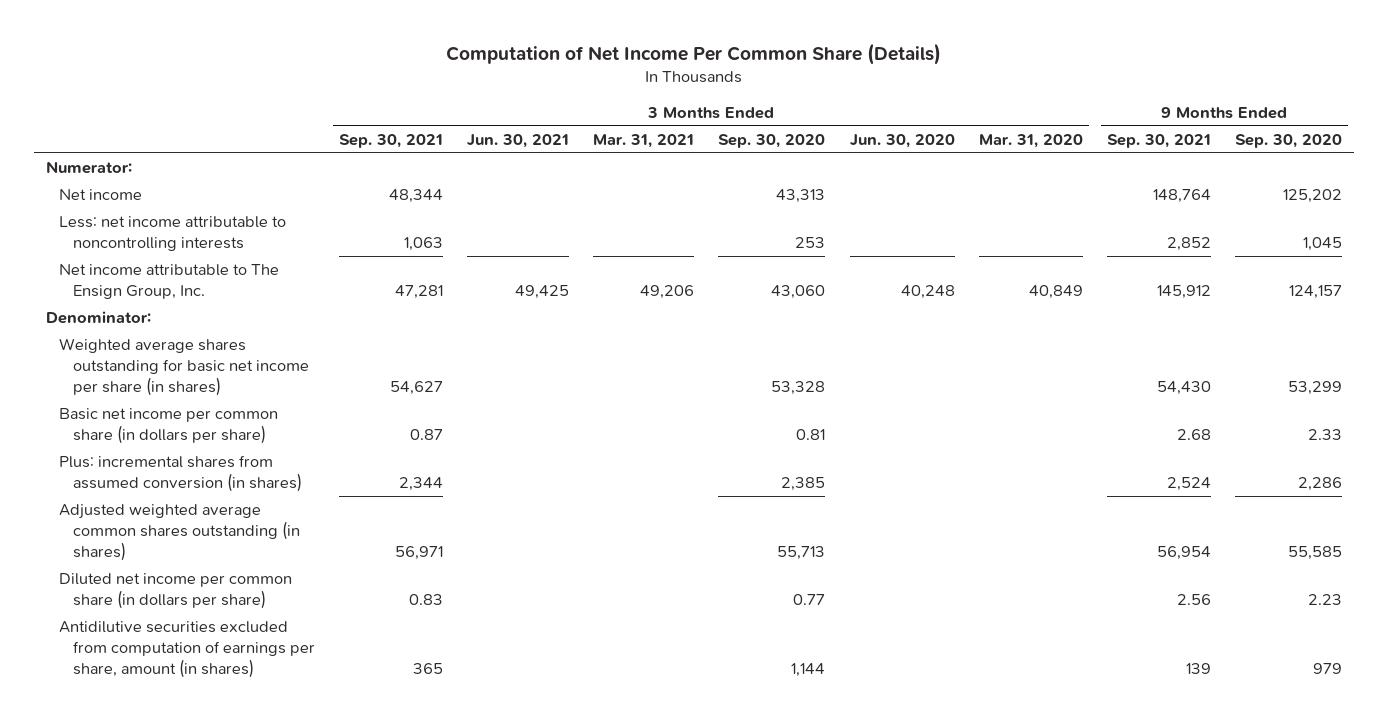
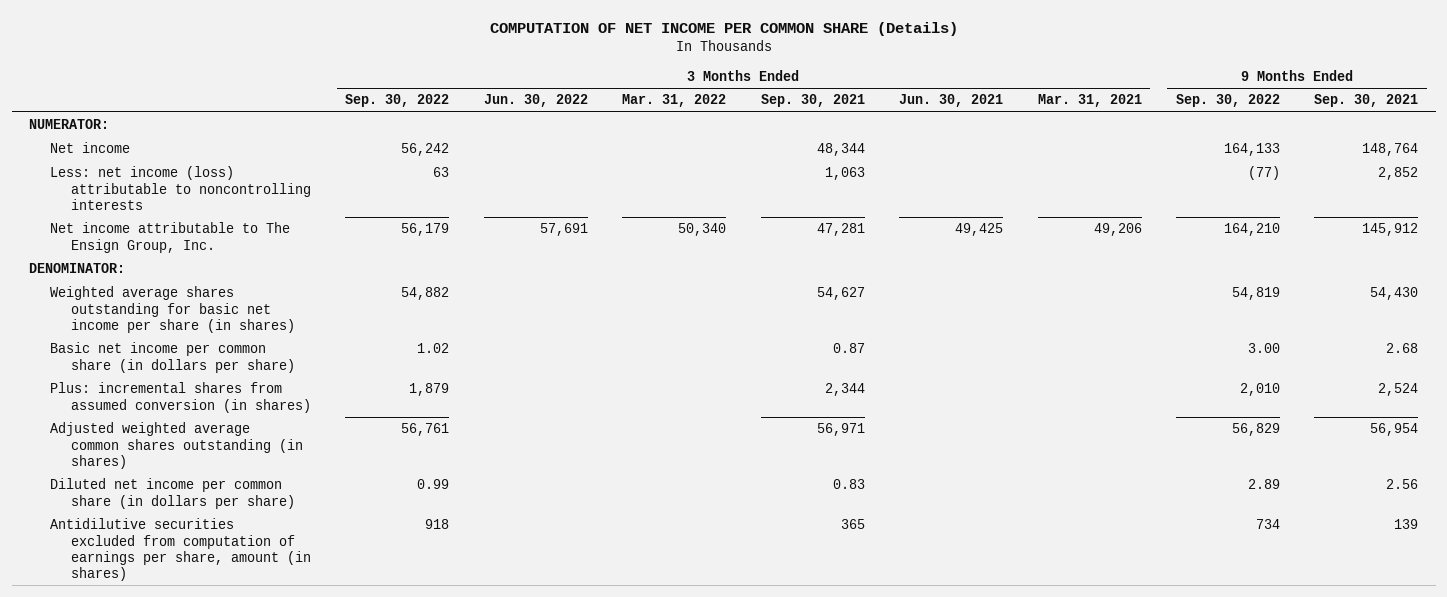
[446,42,942,65] Computation of Net Income Per Common Share (Details) -> [489,21,958,36] COMPUTATION OF NET INCOME PER COMMON SHARE (Details)
[718,133,826,148] Sep. 30, 2020 -> none
[849,133,955,148] Jun. 30, 2020 -> none
[978,133,1083,148] Mar. 31, 2020 -> none
[1235,133,1343,148] Sep. 30, 2020 -> none
none -> [345,94,450,108] Sep. 30, 2022
none -> [483,94,588,108] Jun. 30, 2022
none -> [622,94,727,108] Mar. 31, 2022
none -> [1176,94,1281,108] Sep. 30, 2022
[46,161,133,175] Numerator: -> [28,119,109,130] NUMERATOR:
[59,216,287,252] Less: net income attributable to noncontrolling interests -> [49,166,311,210] Less: net income (loss) attributable to noncontrolling interests
[46,311,152,325] Denominator: -> [28,263,125,274] DENOMINATOR:

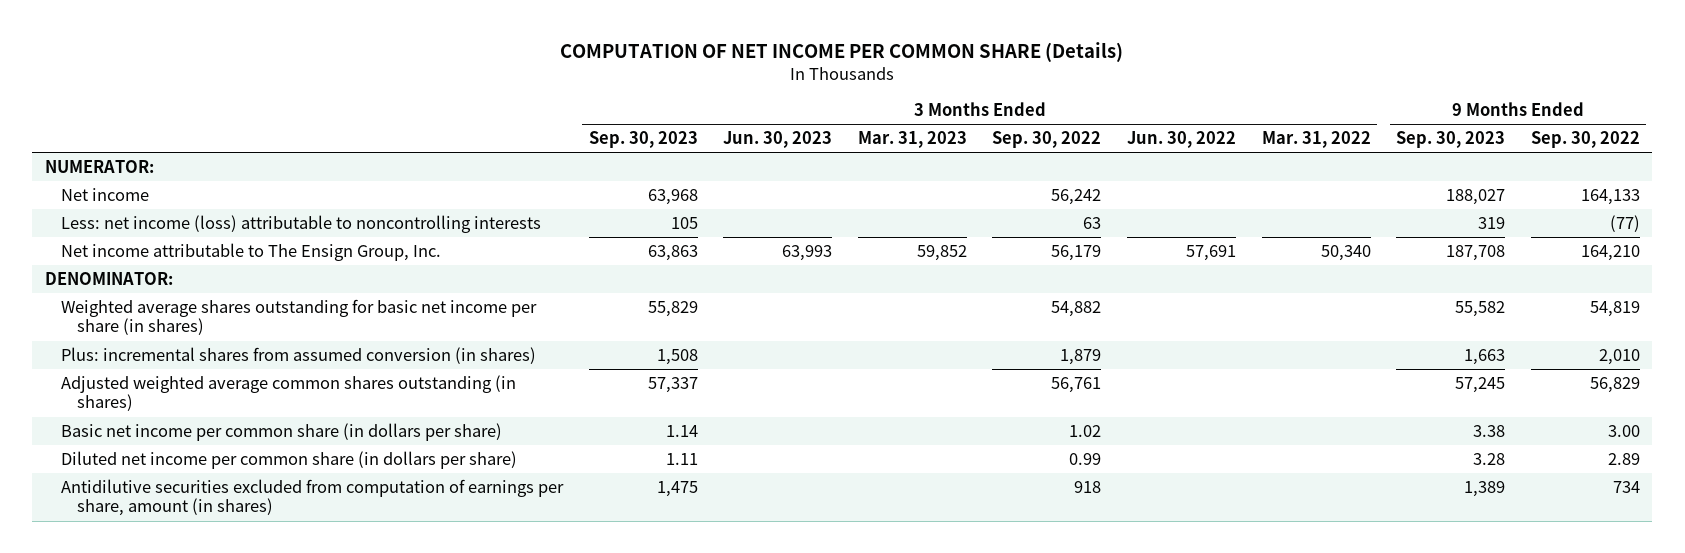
[760,94,865,108] Sep. 30, 2021 -> none
[899,94,1004,108] Jun. 30, 2021 -> none
[1037,94,1142,108] Mar. 31, 2021 -> none
[1314,94,1419,108] Sep. 30, 2021 -> none
none -> [588,131,698,149] Sep. 30, 2023
none -> [723,131,833,149] Jun. 30, 2023
none -> [857,131,967,149] Mar. 31, 2023
none -> [1396,131,1506,149] Sep. 30, 2023
[49,342,295,373] Basic net income per common share (in dollars per share) -> [61,423,503,442] Basic net income per common share (in dollars per share)

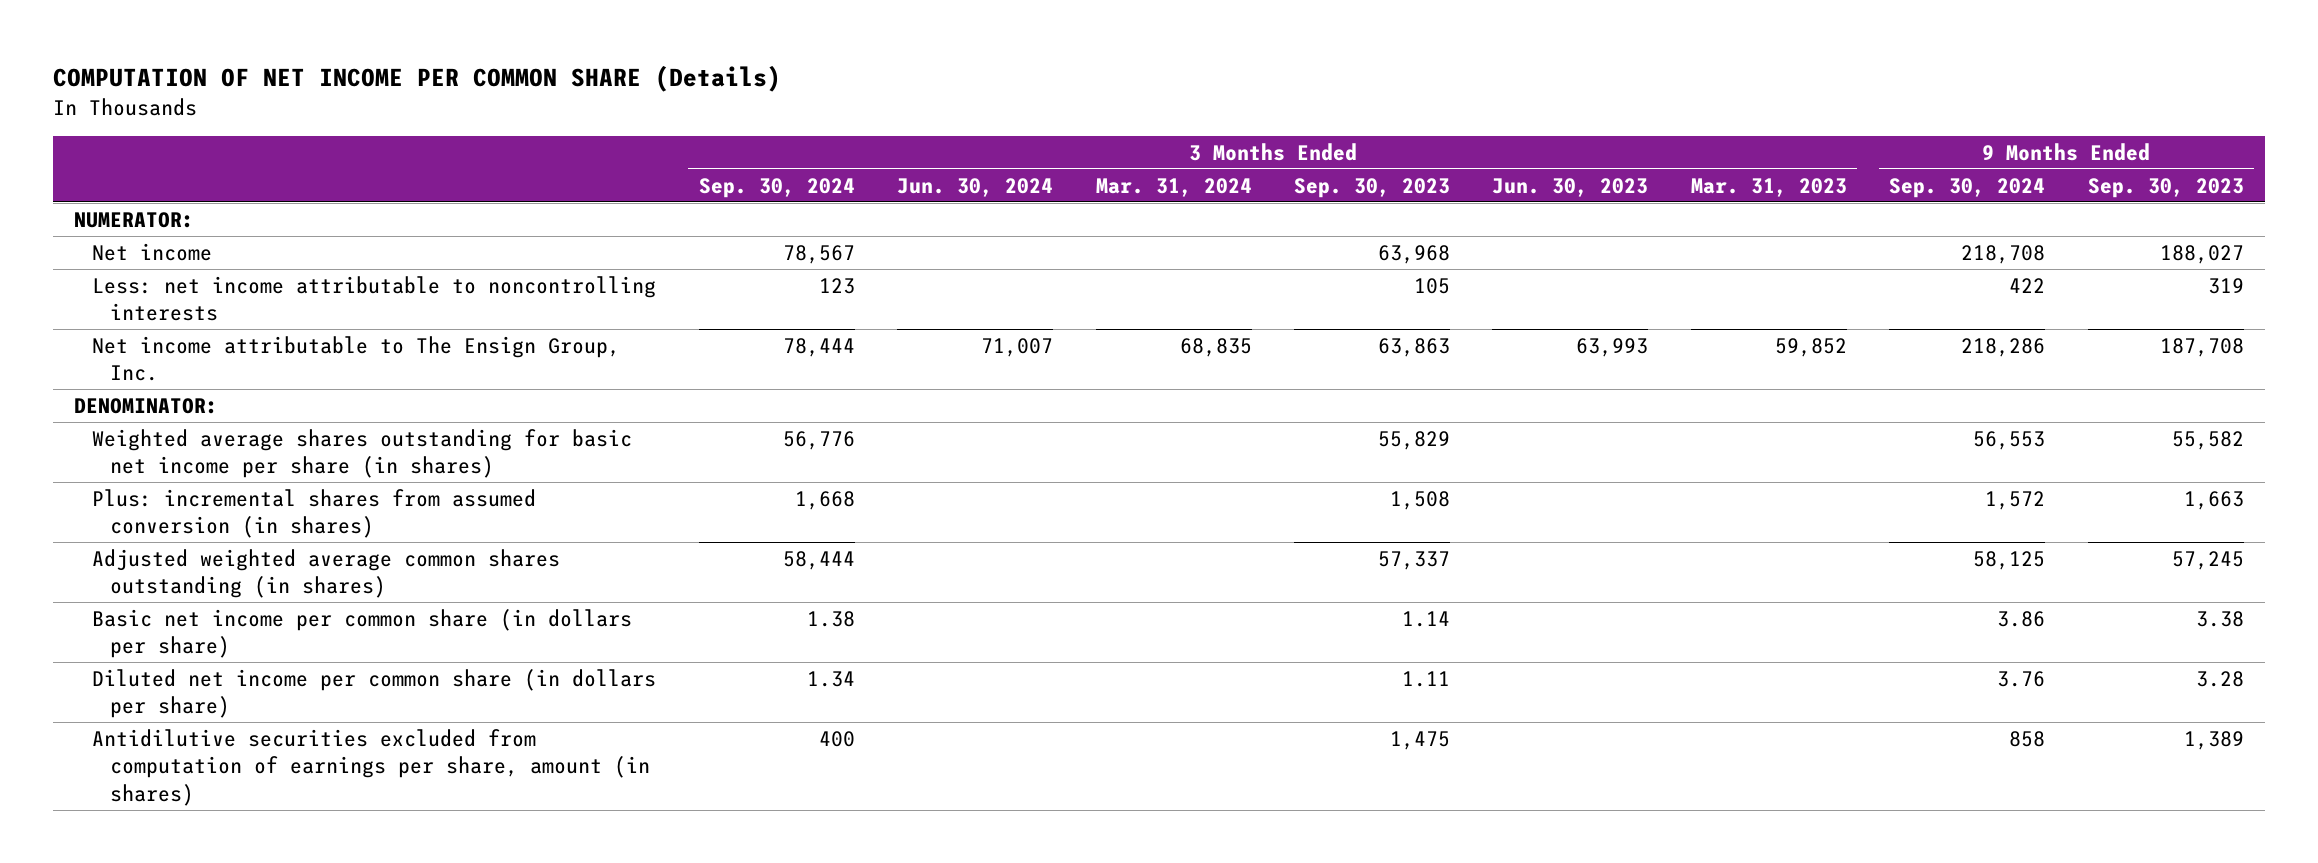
[992,131,1102,149] Sep. 30, 2022 -> none
[1127,131,1237,149] Jun. 30, 2022 -> none
[1261,131,1371,149] Mar. 31, 2022 -> none
[1530,131,1640,149] Sep. 30, 2022 -> none
none -> [698,177,855,198] Sep. 30, 2024
none -> [897,177,1054,197] Jun. 30, 2024
none -> [1095,177,1252,197] Mar. 31, 2024
none -> [1889,177,2046,198] Sep. 30, 2024
[61,215,542,234] Less: net income (loss) attributable to noncontrolling interests -> [92,275,657,322] Less: net income attributable to noncontrolling interests

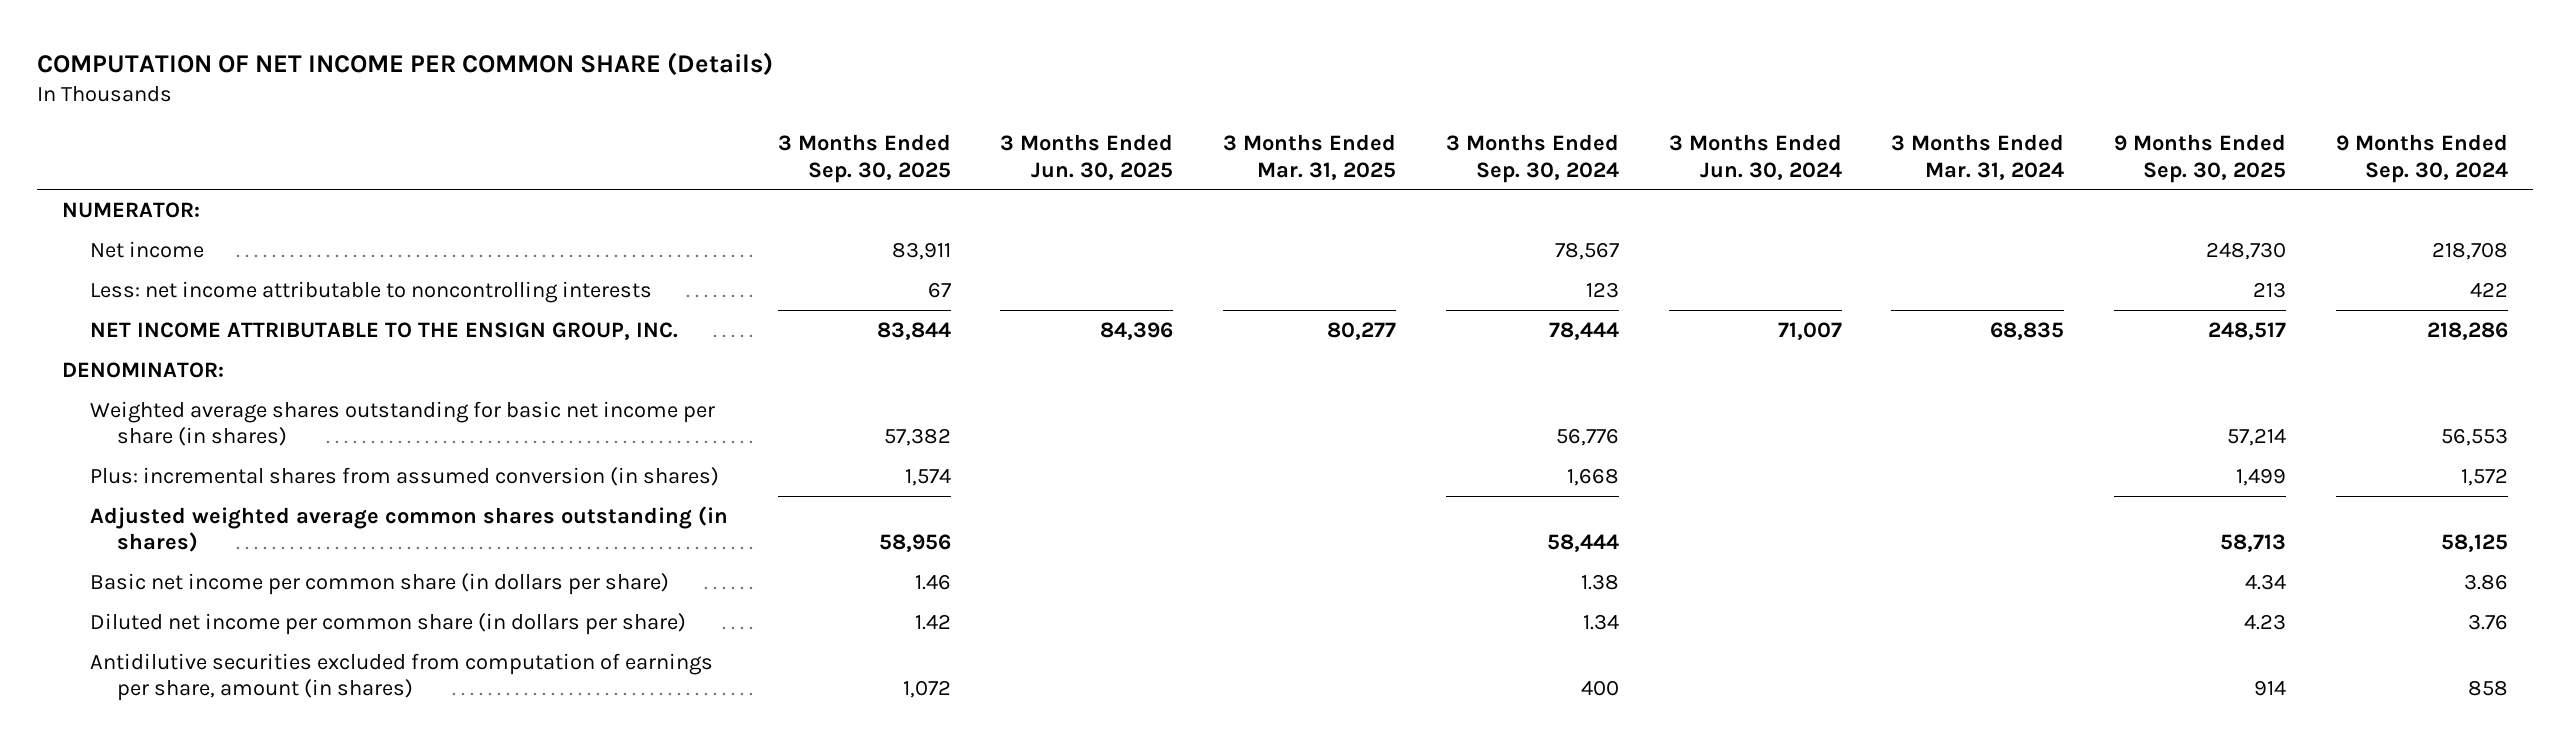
[1293,177,1450,198] Sep. 30, 2023 -> none
[1492,177,1649,197] Jun. 30, 2023 -> none
[1690,177,1847,197] Mar. 31, 2023 -> none
[2087,177,2244,198] Sep. 30, 2023 -> none
none -> [777,133,951,183] 3 Months Ended Sep. 30, 2025
none -> [1000,133,1174,180] 3 Months Ended Jun. 30, 2025
none -> [1223,133,1397,180] 3 Months Ended Mar. 31, 2025
none -> [2114,133,2287,183] 9 Months Ended Sep. 30, 2025
[92,335,621,382] Net income attributable to The Ensign Group, Inc. -> [89,321,678,340] NET INCOME ATTRIBUTABLE TO THE ENSIGN GROUP, INC.

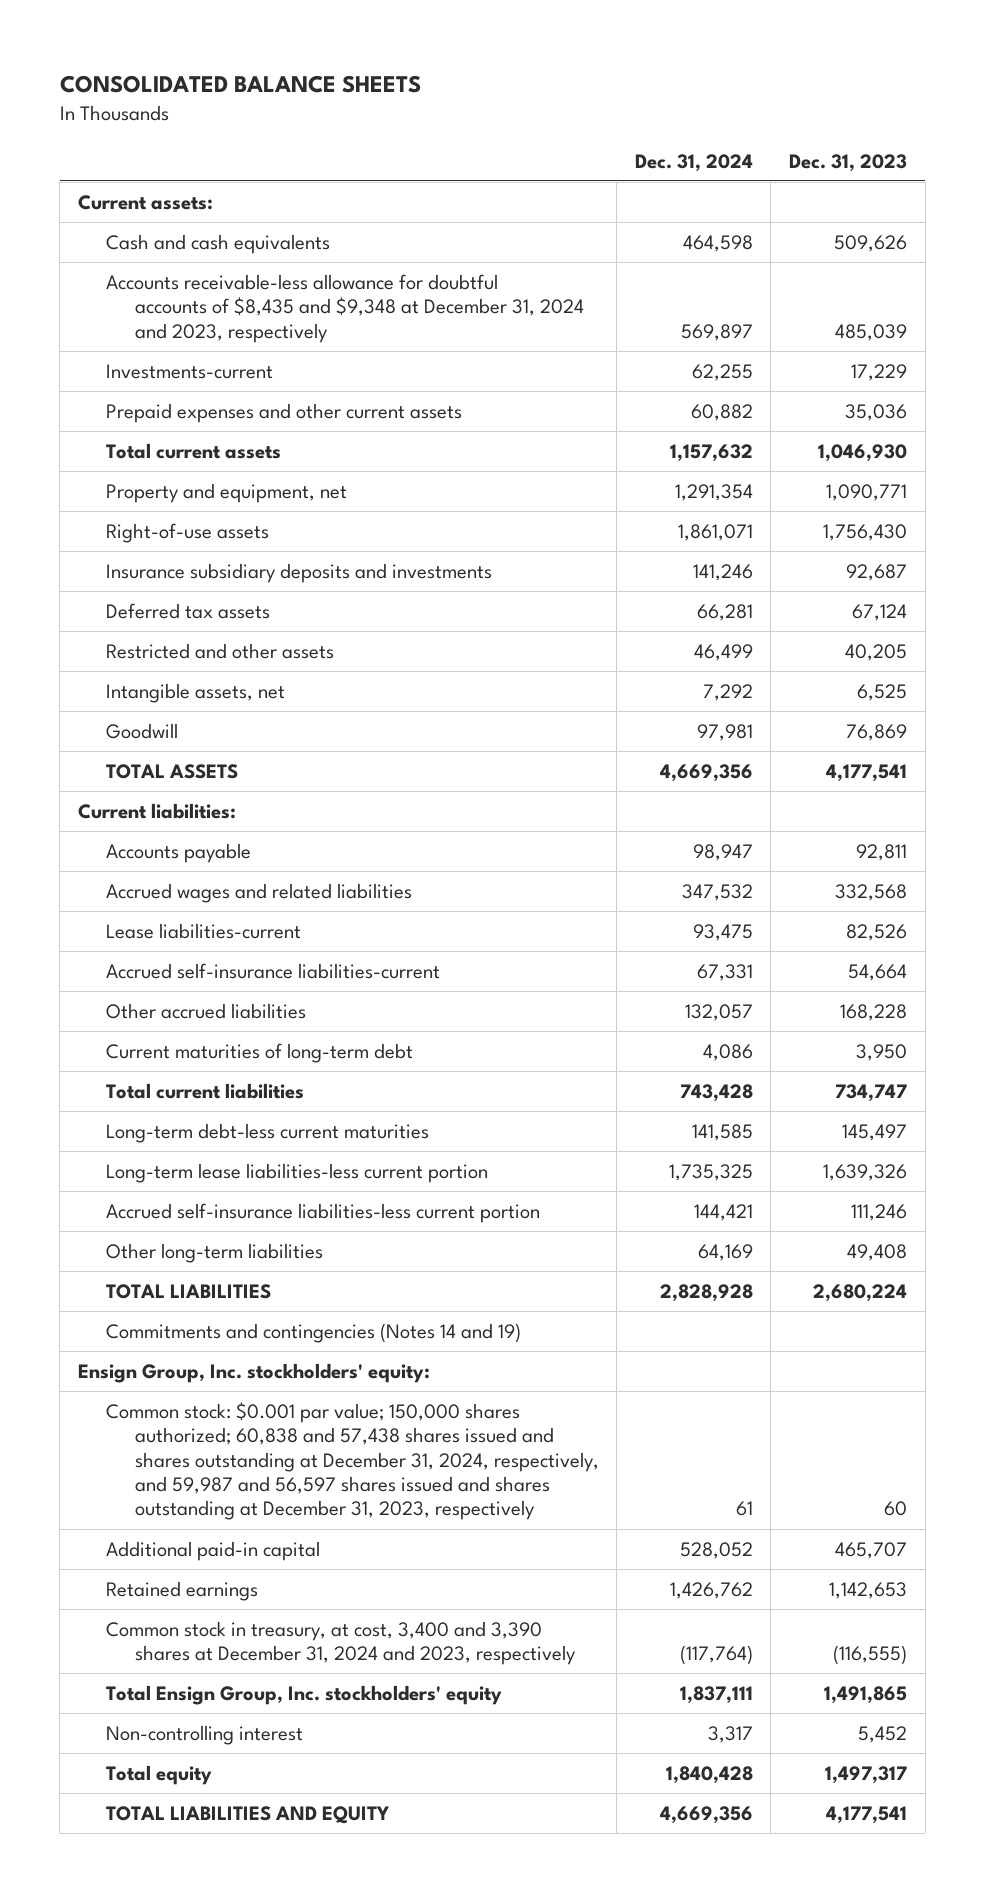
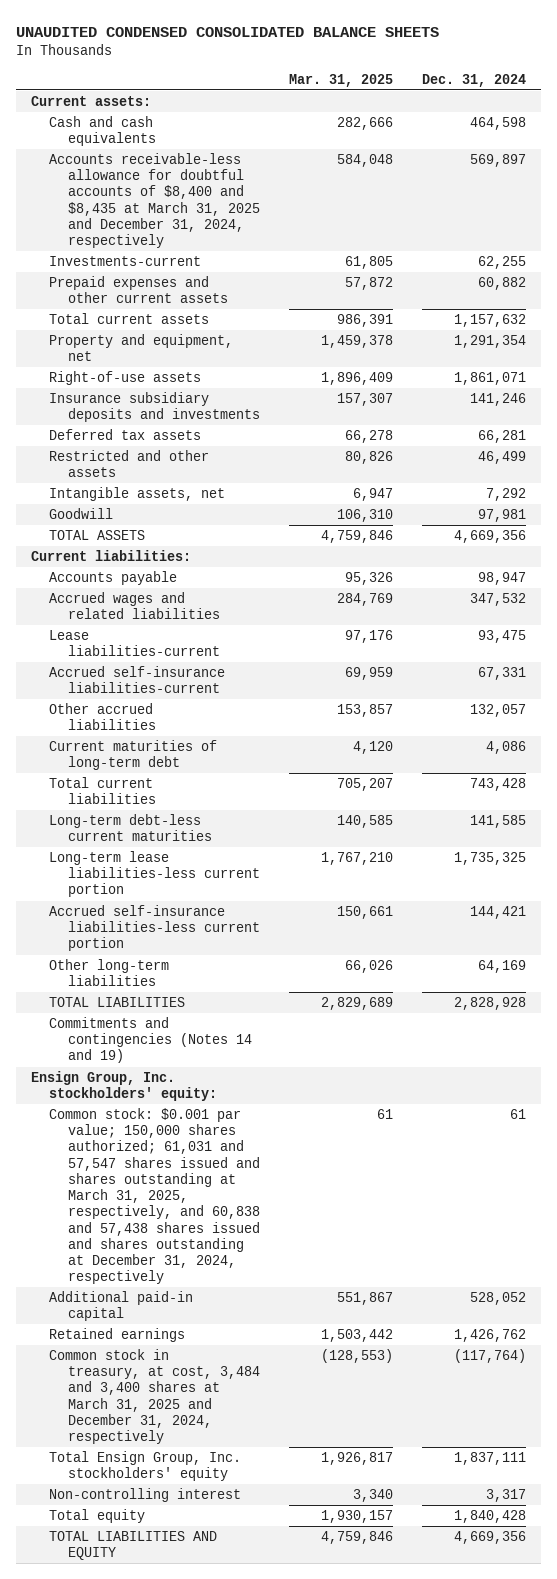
[59,75,421,94] CONSOLIDATED BALANCE SHEETS -> [16,27,440,38] UNAUDITED CONDENSED CONSOLIDATED BALANCE SHEETS
[789,153,908,172] Dec. 31, 2023 -> none
none -> [288,73,393,87] Mar. 31, 2025
[106,273,584,343] Accounts receivable-less allowance for doubtful accounts of $8,435 and $9,348 at December 31, 2024 and 2023, respectively -> [49,152,260,249] Accounts receivable-less allowance for doubtful accounts of $8,400 and $8,435 at March 31, 2025 and December 31, 2024, respectively
[106,1401,599,1521] Common stock: $0.001 par value; 150,000 shares authorized; 60,838 and 57,438 shares issued and shares outstanding at December 31, 2024, respectively, and 59,987 and 56,597 shares issued and shares outstanding at December 31, 2023, respectively -> [49,1107,260,1285] Common stock: $0.001 par value; 150,000 shares authorized; 61,031 and 57,547 shares issued and shares outstanding at March 31, 2025, respectively, and 60,838 and 57,438 shares issued and shares outstanding at December 31, 2024, respectively
[106,1620,576,1666] Common stock in treasury, at cost, 3,400 and 3,390 shares at December 31, 2024 and 2023, respectively -> [49,1348,260,1445] Common stock in treasury, at cost, 3,484 and 3,400 shares at March 31, 2025 and December 31, 2024, respectively

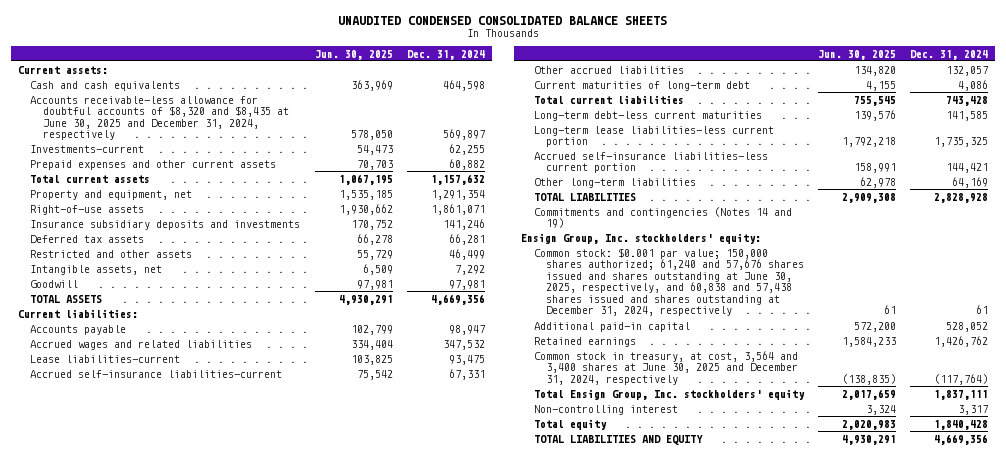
[288,73,393,87] Mar. 31, 2025 -> none
none -> [314,49,393,60] Jun. 30, 2025
[49,152,260,249] Accounts receivable-less allowance for doubtful accounts of $8,400 and $8,435 at March 31, 2025 and December 31, 2024, respectively -> [30,95,289,141] Accounts receivable-less allowance for doubtful accounts of $8,320 and $8,435 at June 30, 2025 and December 31, 2024, respectively
[49,1107,260,1285] Common stock: $0.001 par value; 150,000 shares authorized; 61,031 and 57,547 shares issued and shares outstanding at March 31, 2025, respectively, and 60,838 and 57,438 shares issued and shares outstanding at December 31, 2024, respectively -> [533,247,804,317] Common stock: $0.001 par value; 150,000 shares authorized; 61,240 and 57,676 shares issued and shares outstanding at June 30, 2025, respectively, and 60,838 and 57,438 shares issued and shares outstanding at December 31, 2024, respectively
[49,1348,260,1445] Common stock in treasury, at cost, 3,484 and 3,400 shares at March 31, 2025 and December 31, 2024, respectively -> [533,350,798,385] Common stock in treasury, at cost, 3,564 and 3,400 shares at June 30, 2025 and December 31, 2024, respectively

